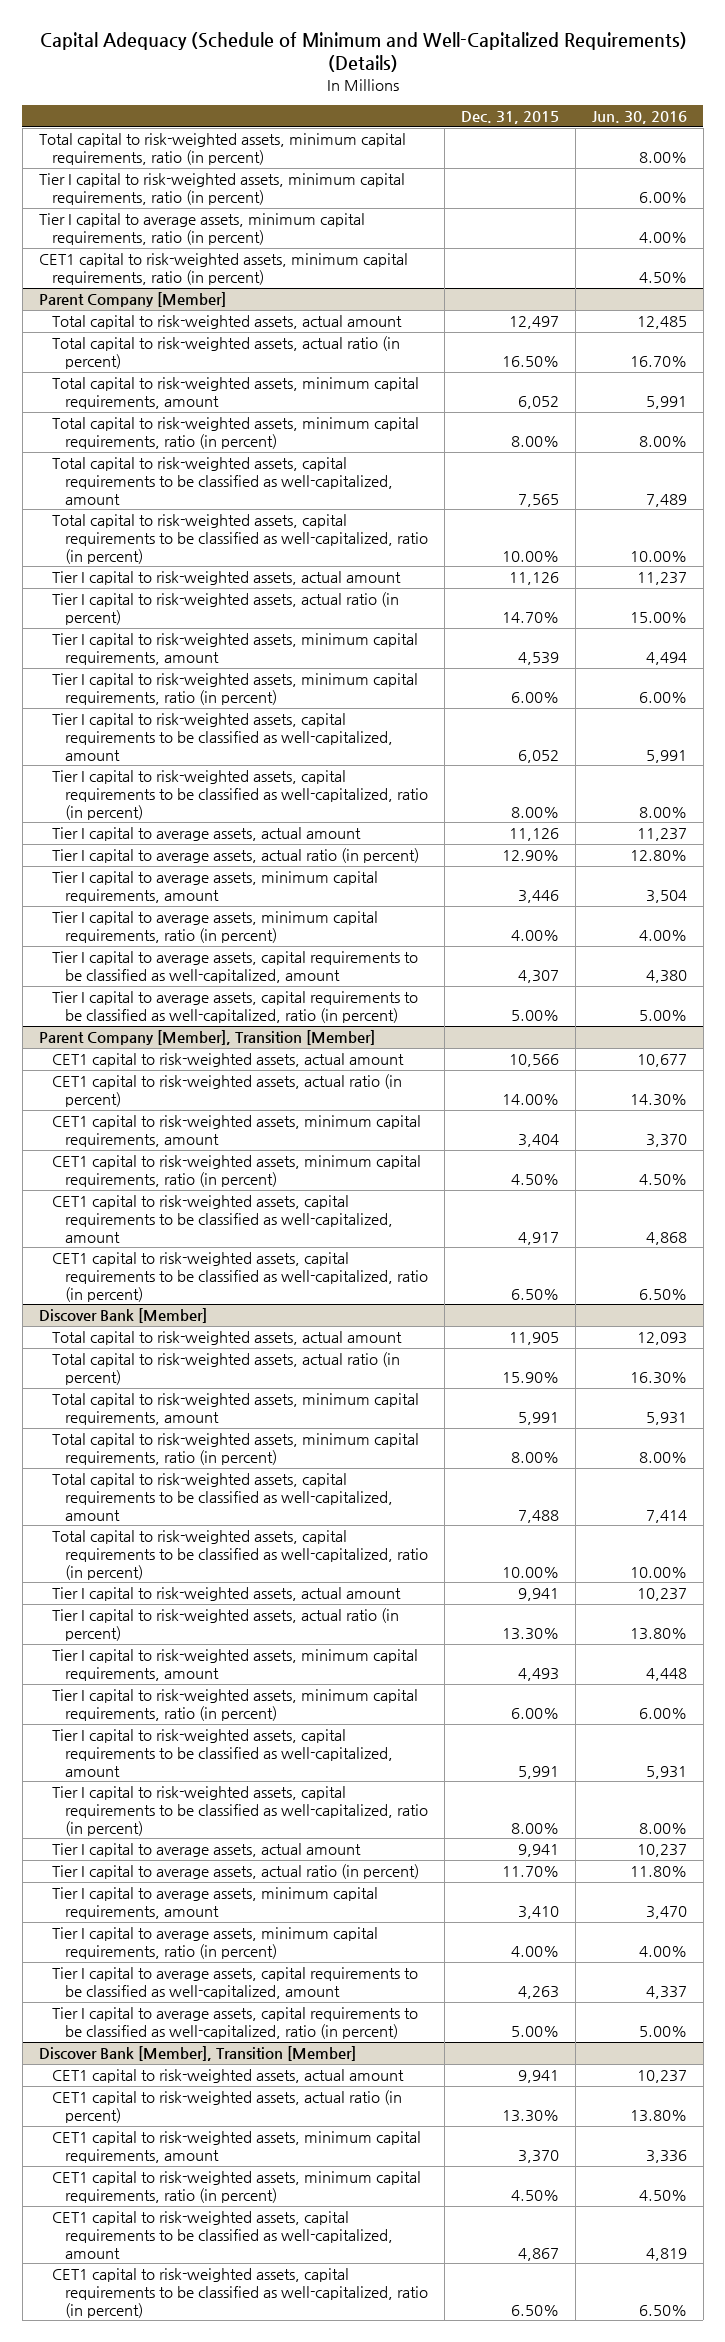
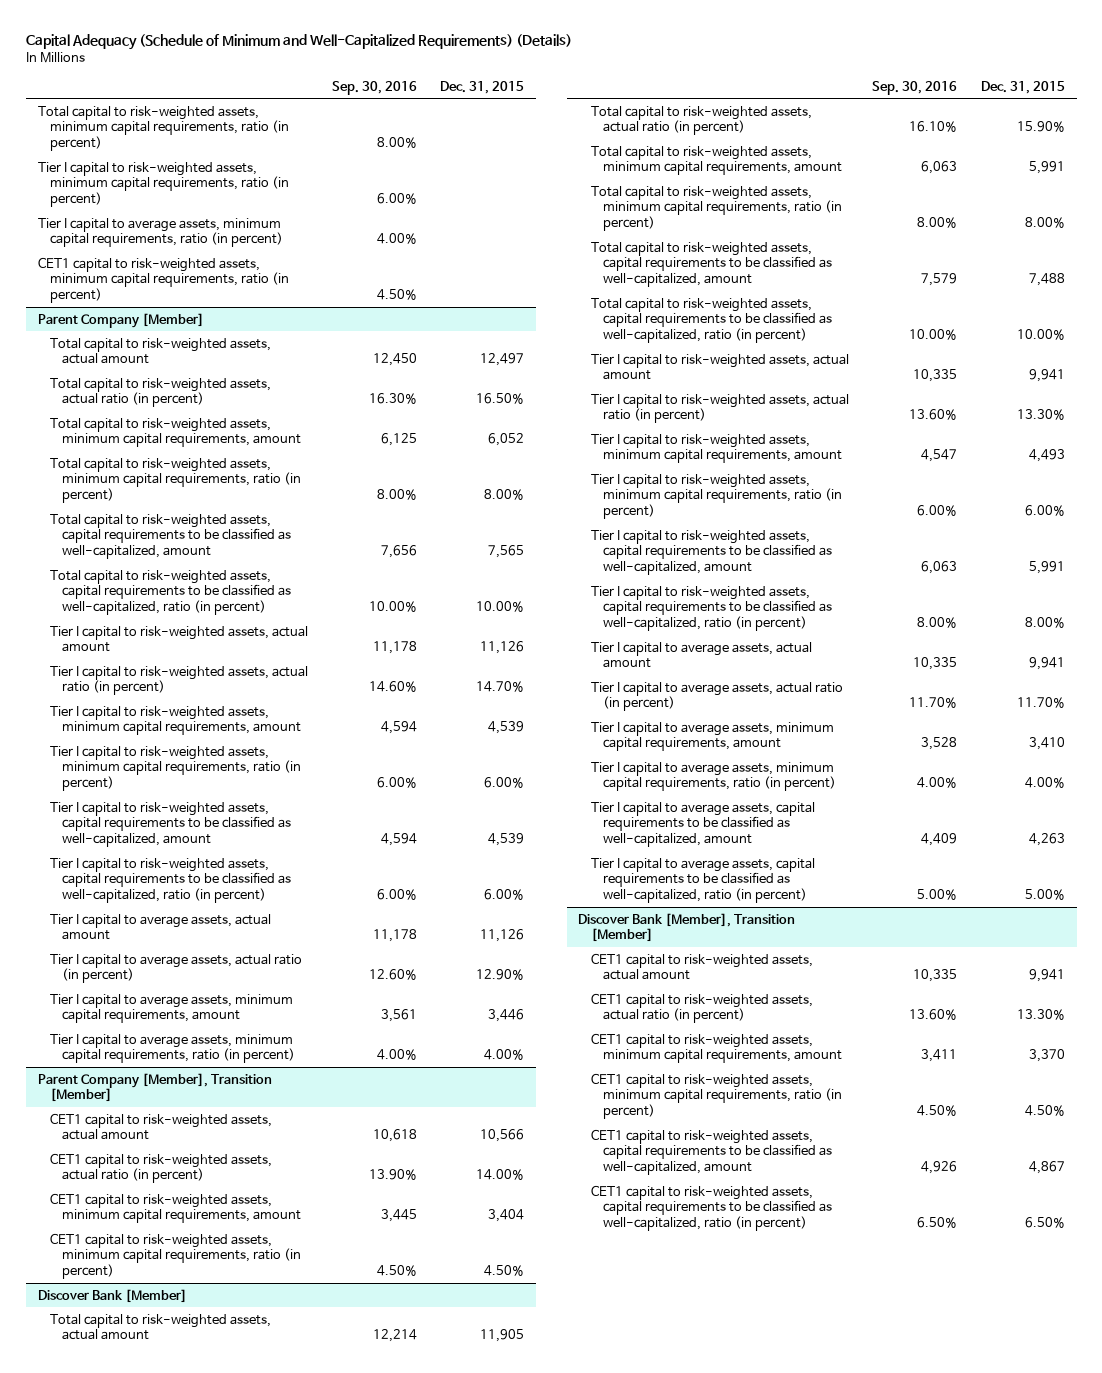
[591,111,687,125] Jun. 30, 2016 -> none
none -> [331,80,417,95] Sep. 30, 2016
[518,749,560,763] 6,052 -> [487,833,524,847] 4,539
[511,806,560,818] 8.00% -> [483,889,524,901] 6.00%
[51,951,418,983] Tier I capital to average assets, capital requirements to be classified as well-capitalized, amount -> none
[51,991,418,1023] Tier I capital to average assets, capital requirements to be classified as well-capitalized, ratio (in percent) -> none
[51,1195,394,1243] CET1 capital to risk-weighted assets, capital requirements to be classified as well-capitalized, amount -> none
[51,1252,429,1302] CET1 capital to risk-weighted assets, capital requirements to be classified as well-capitalized, ratio (in percent) -> none

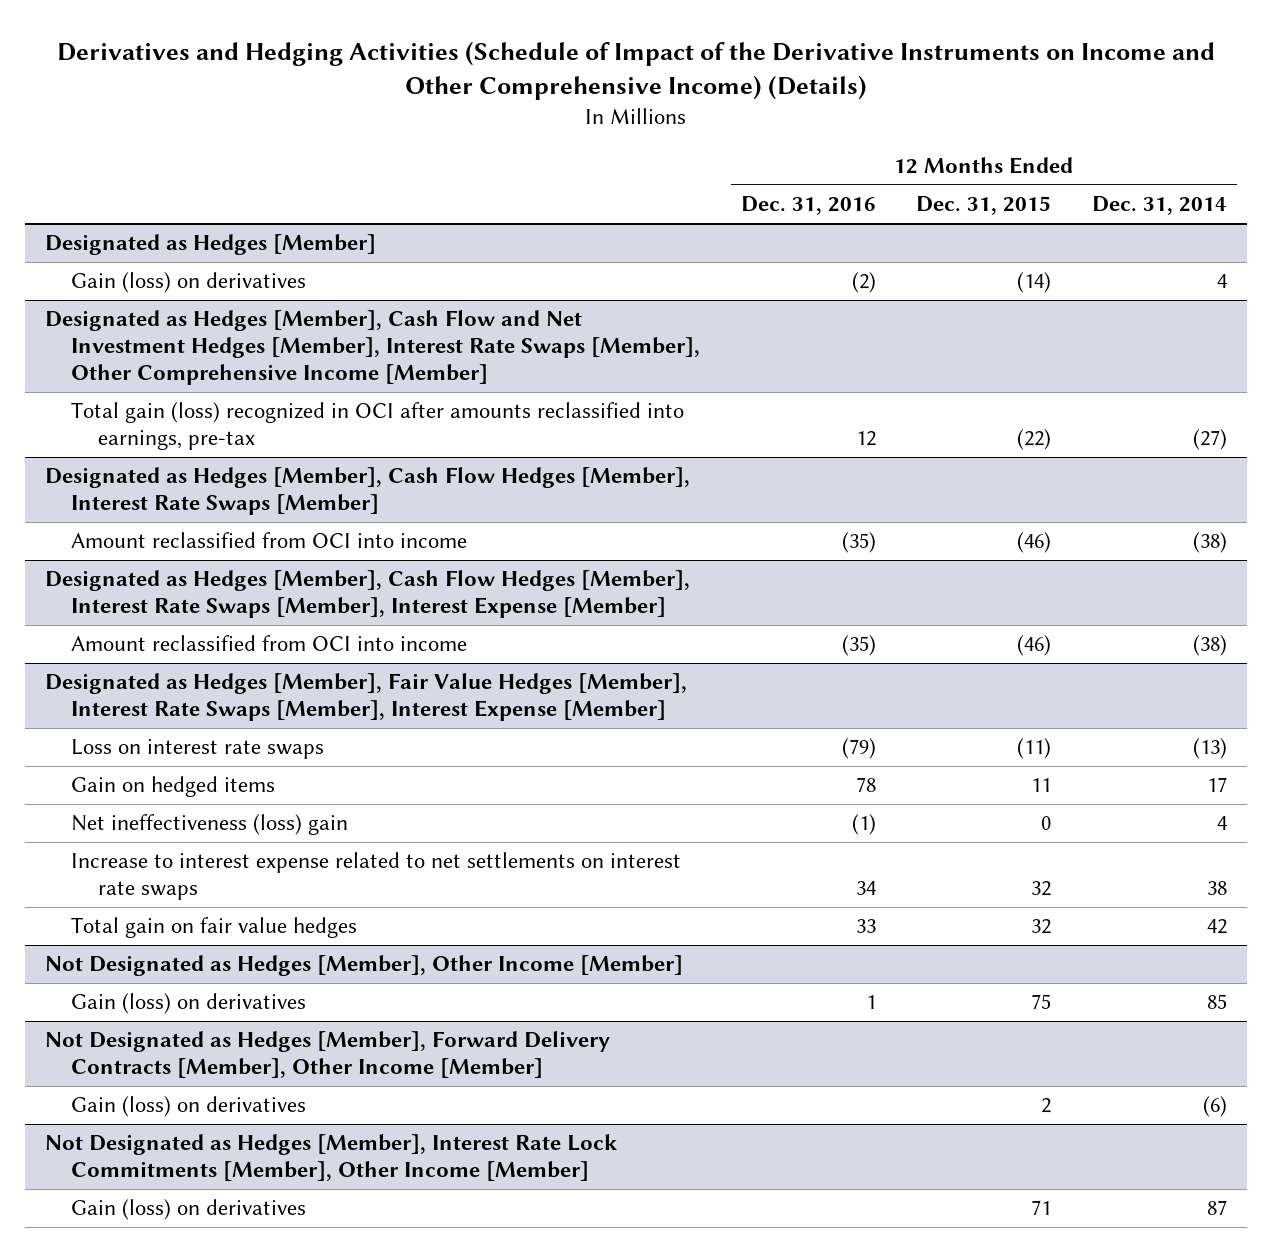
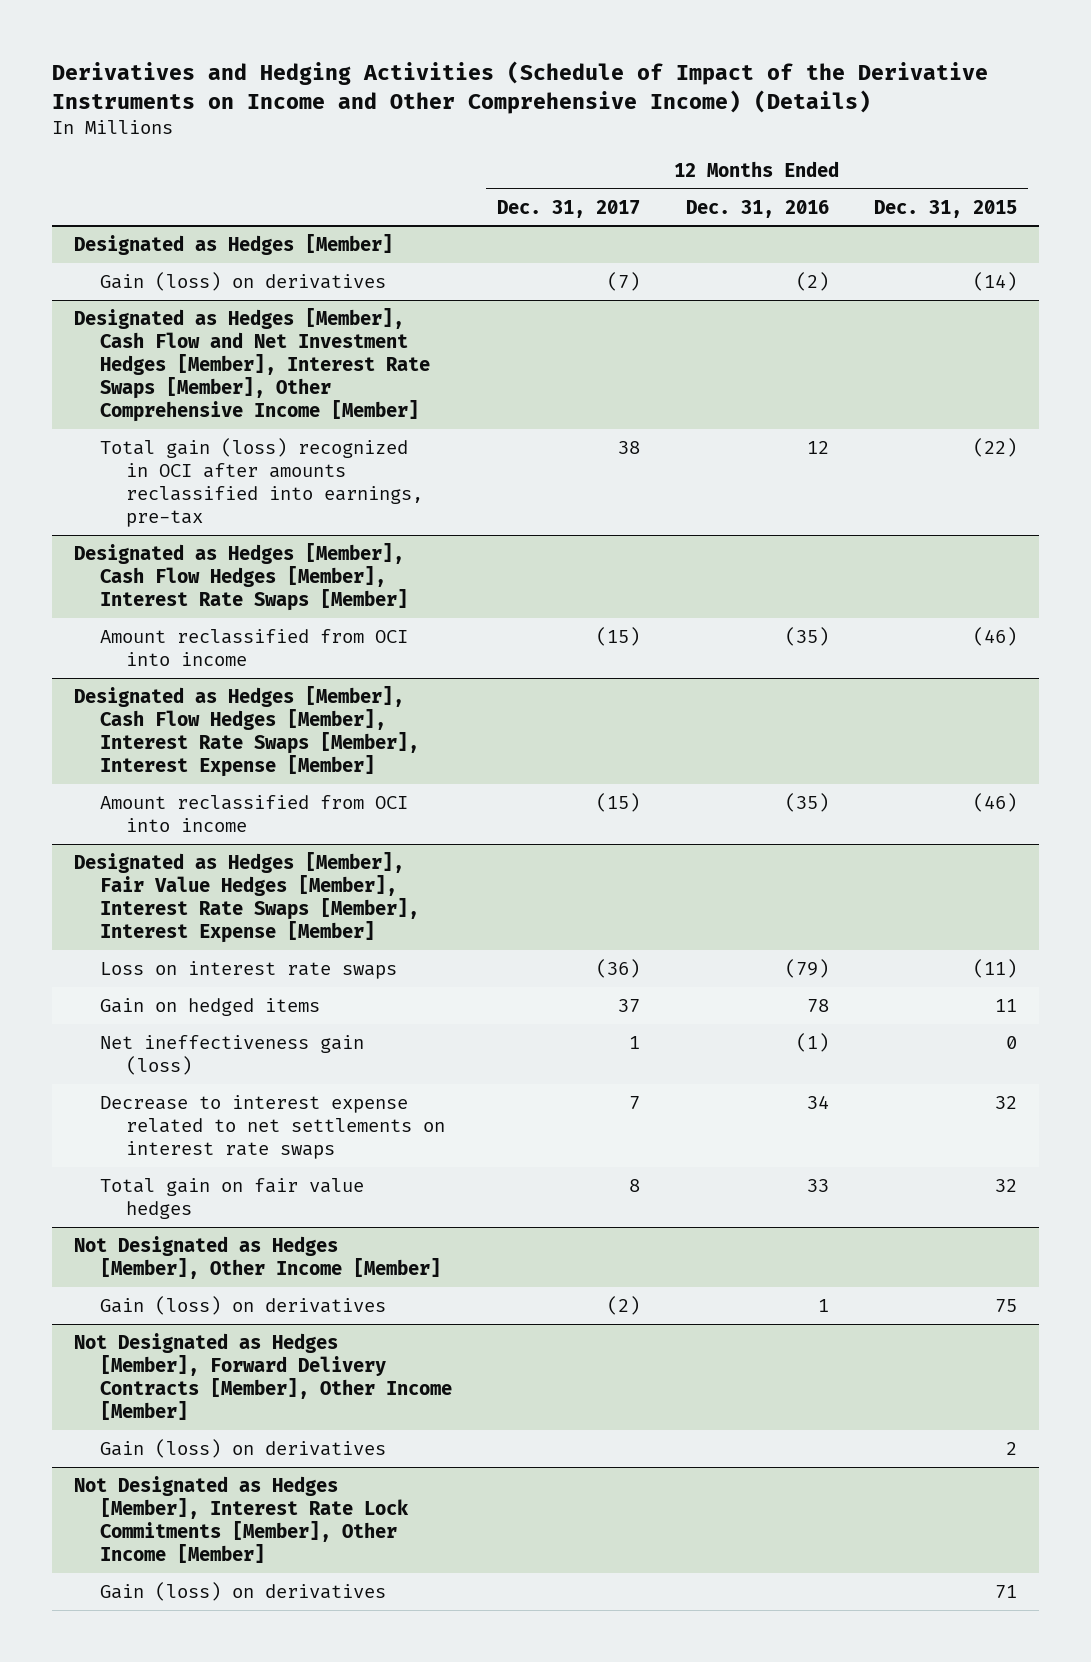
[1091,196,1227,216] Dec. 31, 2014 -> none
none -> [497,199,641,218] Dec. 31, 2017
[71,814,349,836] Net ineffectiveness (loss) gain -> [100,1034,365,1075] Net ineffectiveness gain (loss)
[71,852,682,901] Increase to interest expense related to net settlements on interest rate swaps -> [100,1094,445,1159] Decrease to interest expense related to net settlements on interest rate swaps

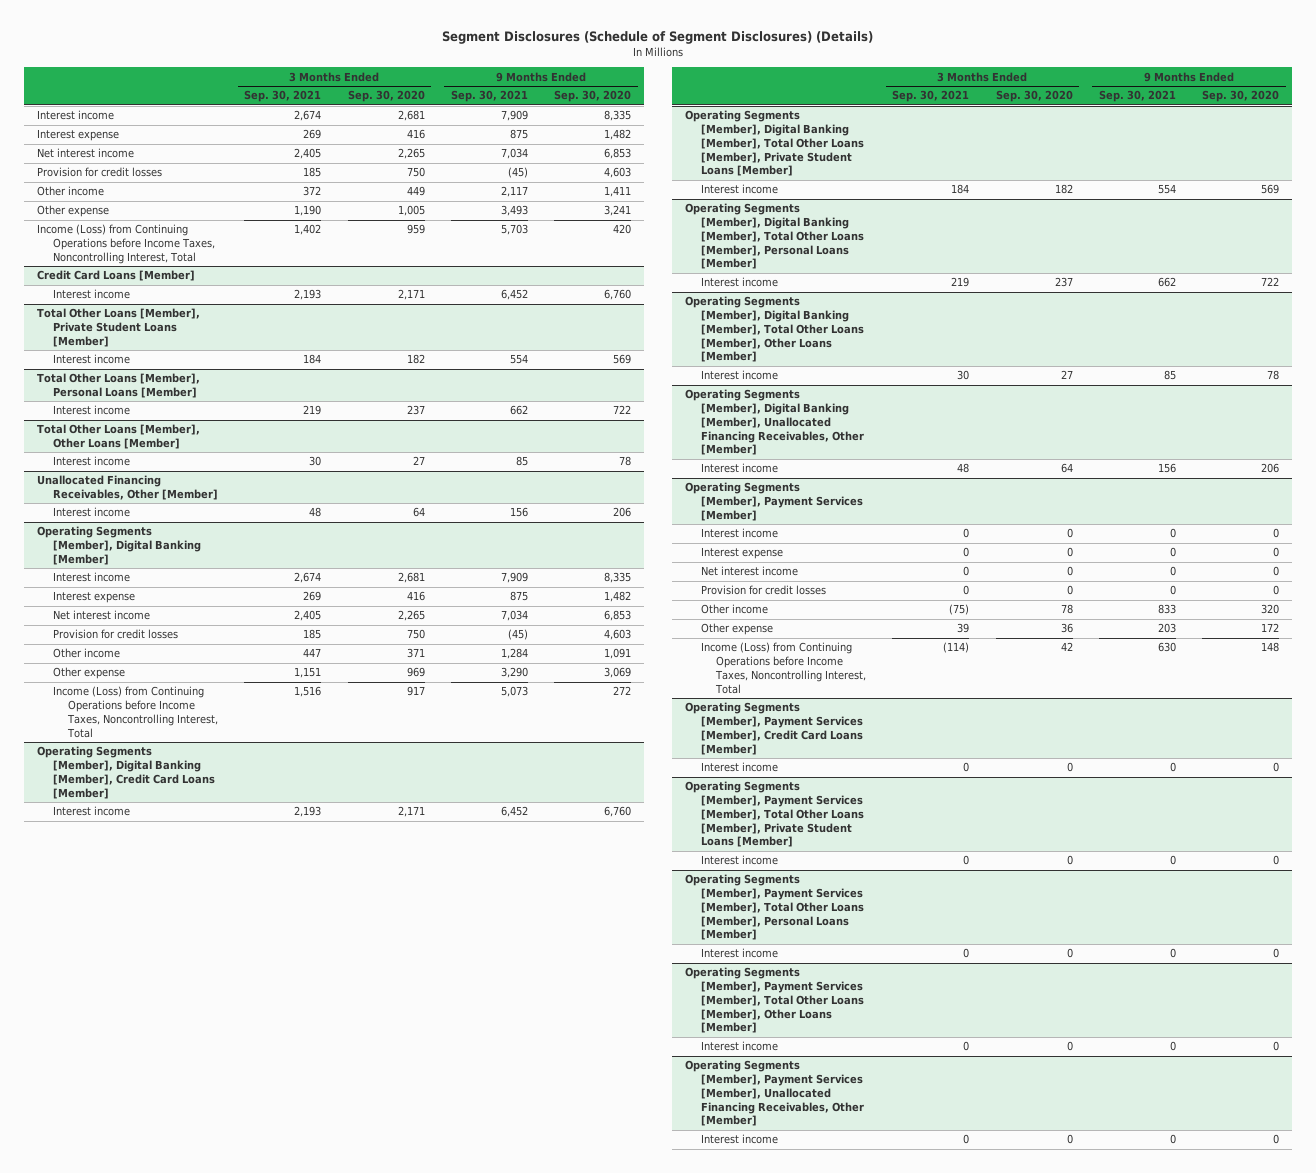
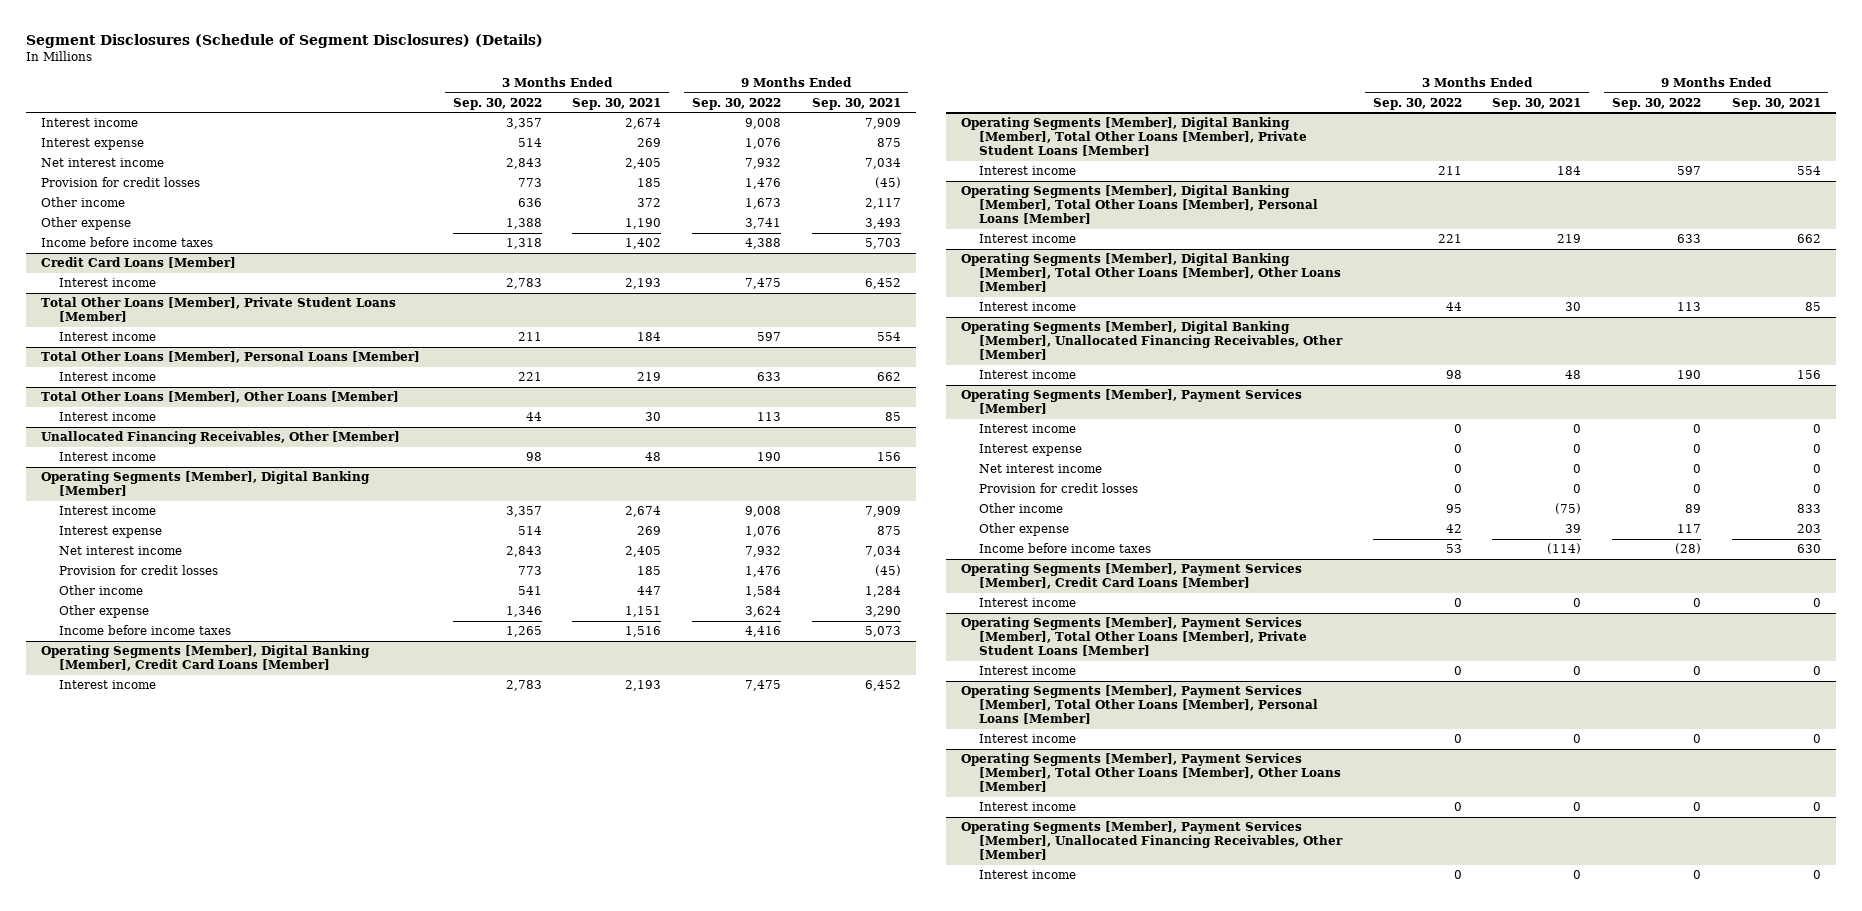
[347,90,425,103] Sep. 30, 2020 -> none
[554,90,632,103] Sep. 30, 2020 -> none
none -> [452,97,542,110] Sep. 30, 2022
none -> [692,97,782,110] Sep. 30, 2022
[37,224,215,264] Income (Loss) from Continuing Operations before Income Taxes, Noncontrolling Interest, Total -> [41,237,214,248] Income before income taxes
[52,686,218,738] Income (Loss) from Continuing Operations before Income Taxes, Noncontrolling Interest, Total -> [59,625,232,636] Income before income taxes
[700,642,866,694] Income (Loss) from Continuing Operations before Income Taxes, Noncontrolling Interest, Total -> [978,543,1151,554] Income before income taxes

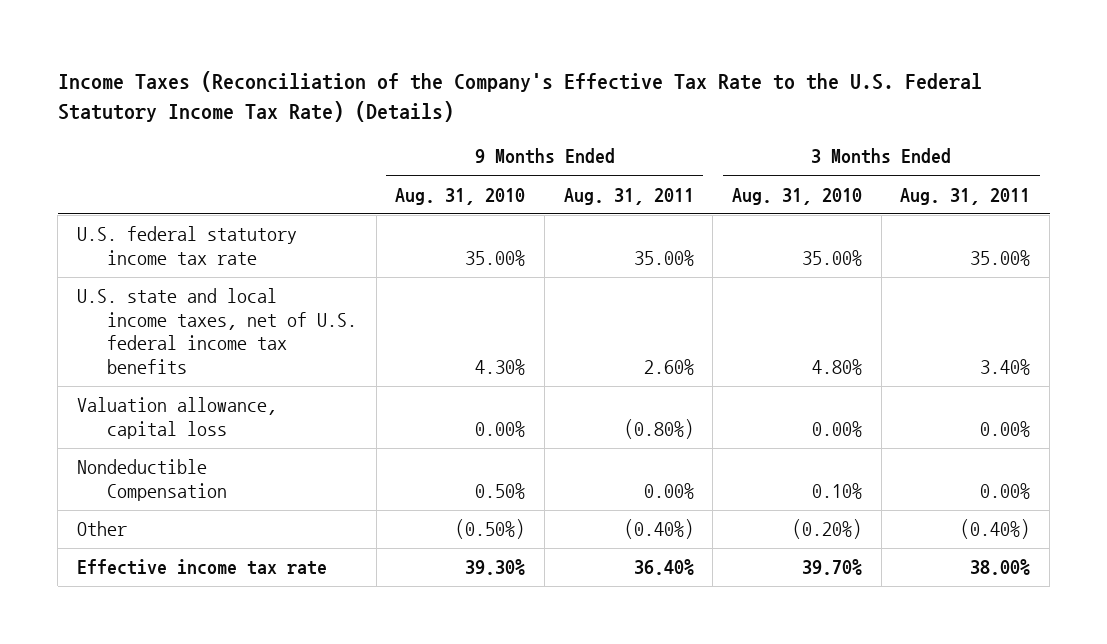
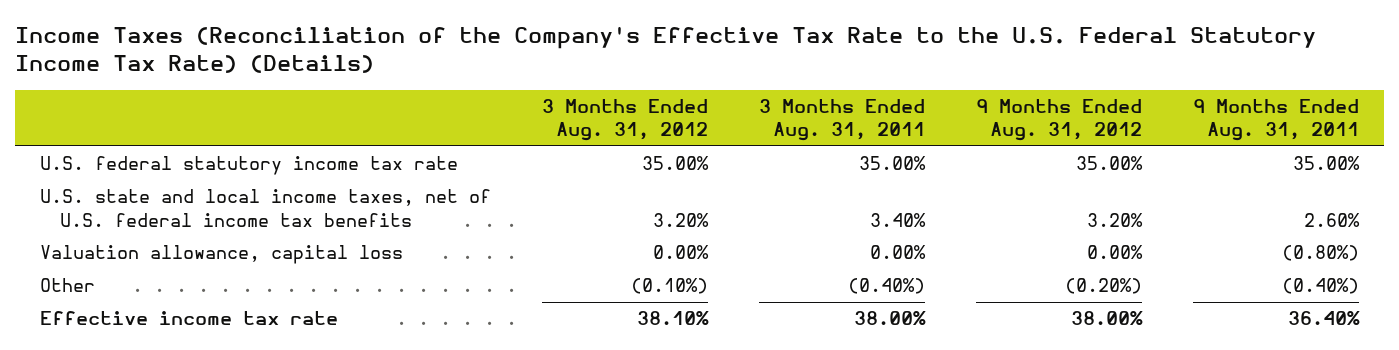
[395,187,526,205] Aug. 31, 2010 -> none
[732,187,863,205] Aug. 31, 2010 -> none
none -> [542,98,709,142] 3 Months Ended Aug. 31, 2012
none -> [975,98,1142,142] 9 Months Ended Aug. 31, 2012
[77,459,228,501] Nondeductible Compensation -> none

